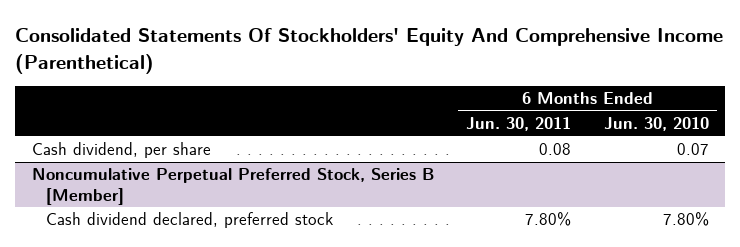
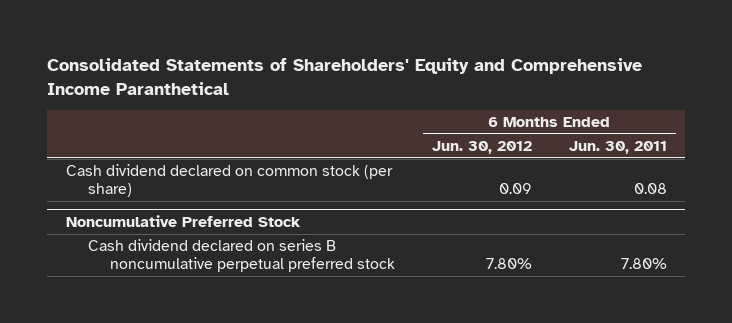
[15,27,724,74] Consolidated Statements Of Stockholders' Equity And Comprehensive Income (Parenthetical) -> [47,58,643,95] Consolidated Statements of Shareholders' Equity and Comprehensive Income Paranthetical
[603,117,709,132] Jun. 30, 2010 -> none
none -> [431,141,532,155] Jun. 30, 2012
[31,168,434,205] Noncumulative Perpetual Preferred Stock, Series B [Member] -> none
[31,142,211,159] Cash dividend, per share -> [65,164,393,198] Cash dividend declared on common stock (per share)
none -> [65,215,301,228] Noncumulative Preferred Stock
[45,212,333,229] Cash dividend declared, preferred stock -> [87,239,395,273] Cash dividend declared on series B noncumulative perpetual preferred stock

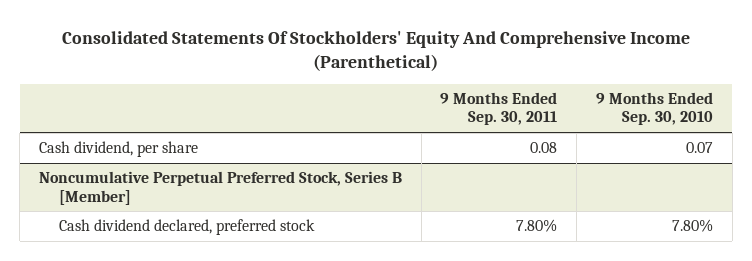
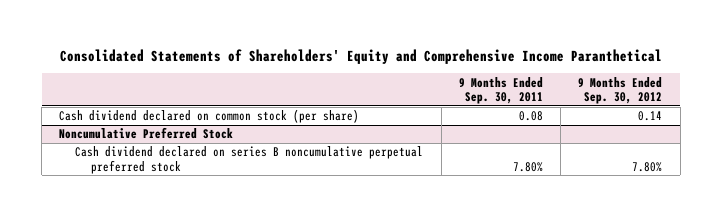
[61,30,690,71] Consolidated Statements Of Stockholders' Equity And Comprehensive Income (Parenthetical) -> [59,48,662,64] Consolidated Statements of Shareholders' Equity and Comprehensive Income Paranthetical
[595,91,713,126] 9 Months Ended Sep. 30, 2010 -> none
none -> [578,76,663,105] 9 Months Ended Sep. 30, 2012
[38,171,402,205] Noncumulative Perpetual Preferred Stock, Series B [Member] -> none
[38,141,198,158] Cash dividend, per share -> [59,109,360,124] Cash dividend declared on common stock (per share)
none -> [59,127,234,140] Noncumulative Preferred Stock
[58,219,315,236] Cash dividend declared, preferred stock -> [75,146,424,174] Cash dividend declared on series B noncumulative perpetual preferred stock

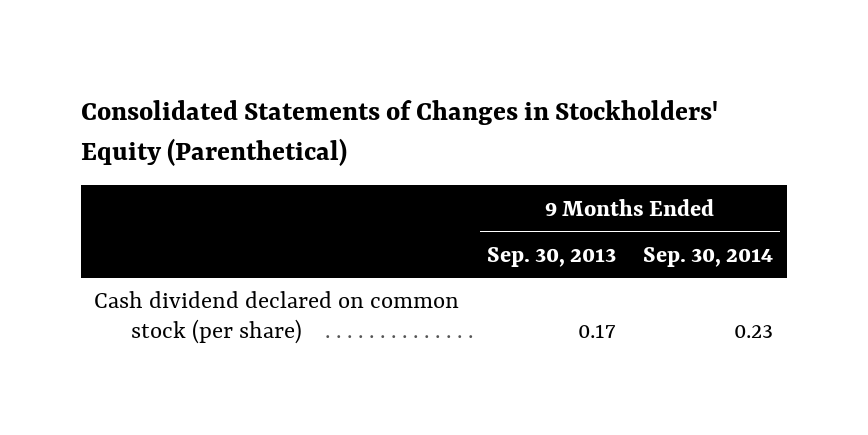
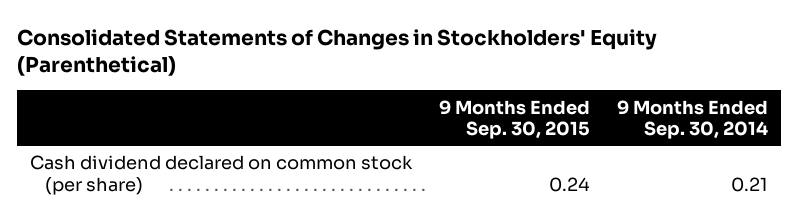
[486,246,616,267] Sep. 30, 2013 -> none
none -> [439,99,591,140] 9 Months Ended Sep. 30, 2015
[734,325,774,339] 0.23 -> [731,176,769,192] 0.21

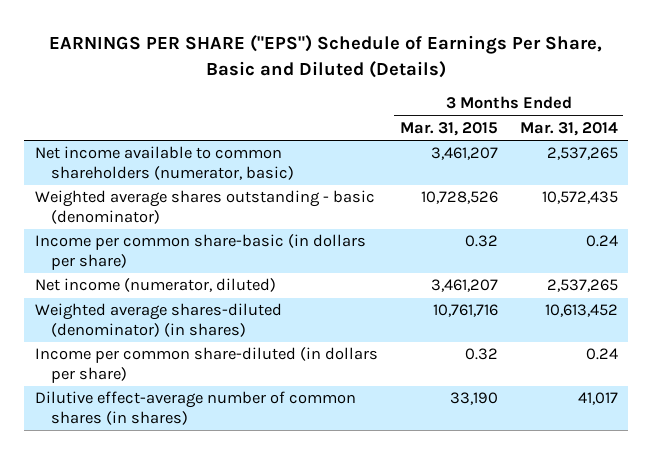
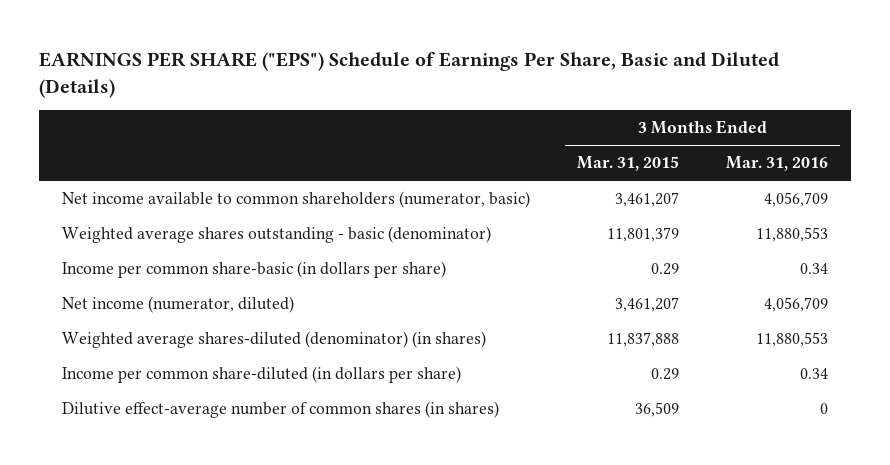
[519,122,618,137] Mar. 31, 2014 -> none
none -> [726,156,829,172] Mar. 31, 2016
[420,191,498,205] 10,728,526 -> [607,227,680,243] 11,801,379
[464,235,498,248] 0.32 -> [651,263,680,276] 0.29
[432,304,498,318] 10,761,716 -> [607,332,680,348] 11,837,888
[464,348,498,361] 0.32 -> [651,368,680,381] 0.29
[449,392,498,406] 33,190 -> [635,402,680,418] 36,509

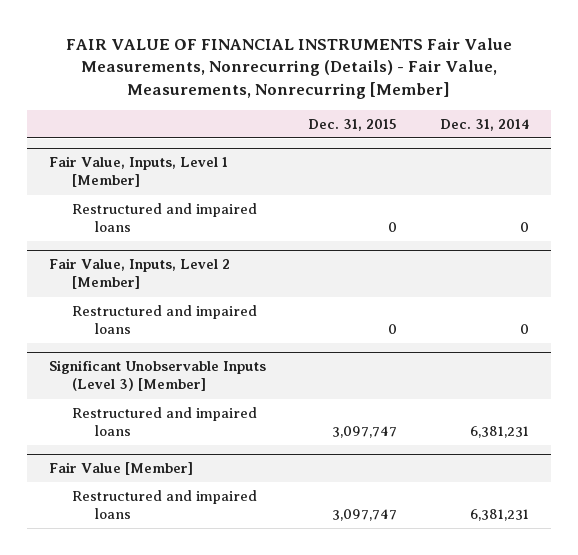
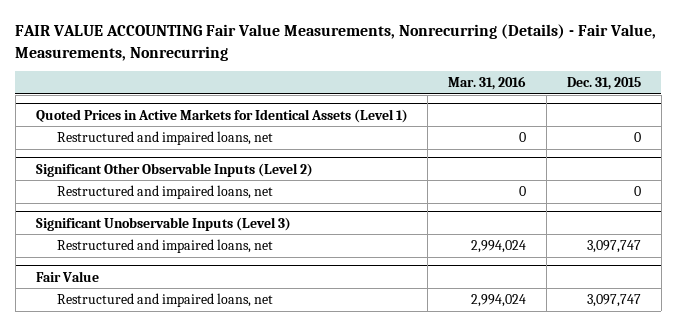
[65,37,512,100] FAIR VALUE OF FINANCIAL INSTRUMENTS Fair Value Measurements, Nonrecurring (Details) - Fair Value, Measurements, Nonrecurring [Member] -> [15,24,657,61] FAIR VALUE ACCOUNTING Fair Value Measurements, Nonrecurring (Details) - Fair Value, Measurements, Nonrecurring
[440,118,530,131] Dec. 31, 2014 -> none
none -> [448,76,527,91] Mar. 31, 2016
[48,156,228,188] Fair Value, Inputs, Level 1 [Member] -> [35,108,408,123] Quoted Prices in Active Markets for Identical Assets (Level 1)
[71,203,257,233] Restructured and impaired loans -> [56,131,273,146] Restructured and impaired loans, net
[48,258,230,290] Fair Value, Inputs, Level 2 [Member] -> [35,162,313,177] Significant Other Observable Inputs (Level 2)
[71,305,257,335] Restructured and impaired loans -> [56,185,273,200] Restructured and impaired loans, net
[48,360,266,392] Significant Unobservable Inputs (Level 3) [Member] -> [35,216,291,231] Significant Unobservable Inputs (Level 3)
[71,407,257,437] Restructured and impaired loans -> [56,239,273,254] Restructured and impaired loans, net
[48,462,193,476] Fair Value [Member] -> [35,270,99,282] Fair Value
[71,490,257,520] Restructured and impaired loans -> [56,293,273,308] Restructured and impaired loans, net

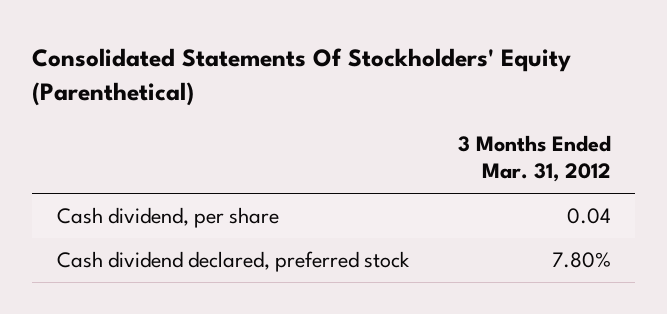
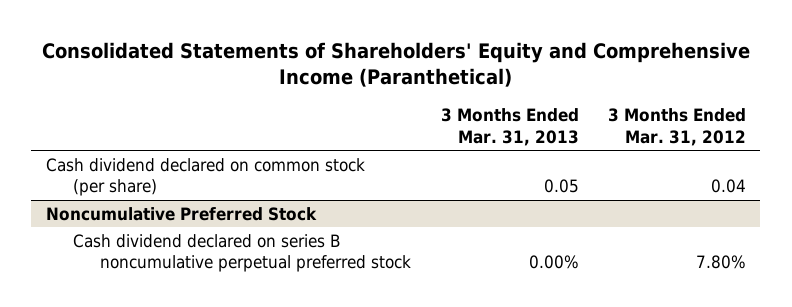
[32,47,572,106] Consolidated Statements Of Stockholders' Equity (Parenthetical) -> [41,41,750,88] Consolidated Statements of Shareholders' Equity and Comprehensive Income (Paranthetical)
none -> [440,108,579,146] 3 Months Ended Mar. 31, 2013
[56,207,279,229] Cash dividend, per share -> [45,157,365,197] Cash dividend declared on common stock (per share)
none -> [45,206,317,221] Noncumulative Preferred Stock
[56,251,410,273] Cash dividend declared, preferred stock -> [73,233,412,273] Cash dividend declared on series B noncumulative perpetual preferred stock

